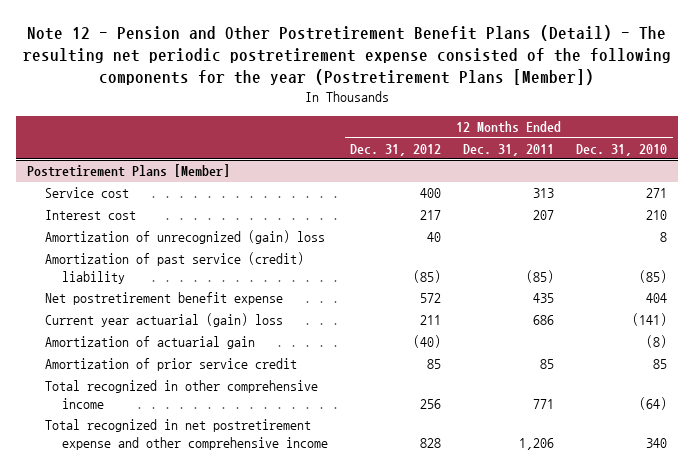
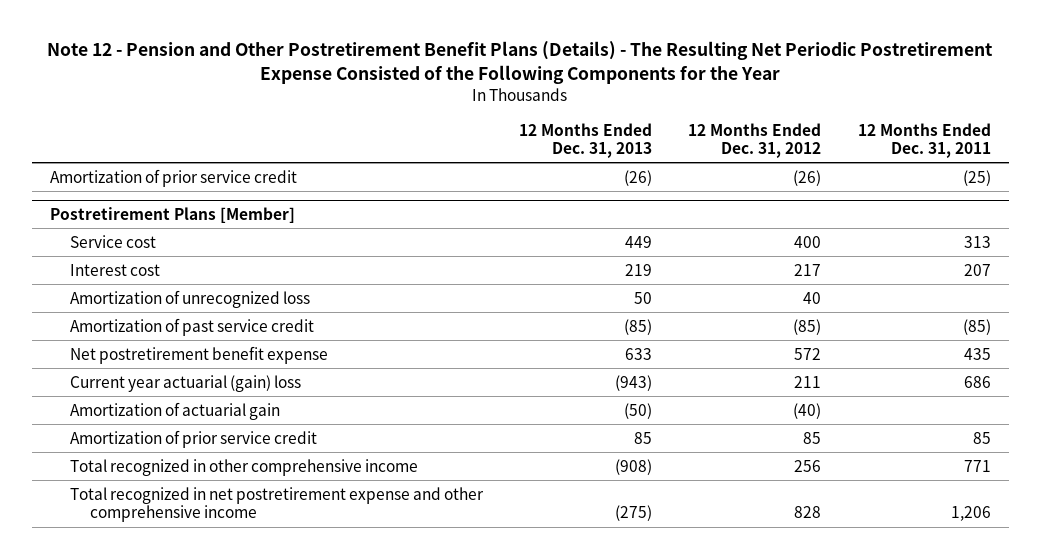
[23,25,672,86] Note 12 - Pension and Other Postretirement Benefit Plans (Detail) - The resulting net periodic postretirement expense consisted of the following components for the year (Postretirement Plans [Member]) -> [47,41,994,84] Note 12 - Pension and Other Postretirement Benefit Plans (Details) - The Resulting Net Periodic Postretirement Expense Consisted of the Following Components for the Year
[576,143,668,156] Dec. 31, 2010 -> none
none -> [519,122,653,158] 12 Months Ended Dec. 31, 2013
none -> [50,168,298,187] Amortization of prior service credit
[44,230,325,245] Amortization of unrecognized (gain) loss -> [70,289,311,308] Amortization of unrecognized loss
[44,252,304,284] Amortization of past service (credit) liability -> [70,317,315,336] Amortization of past service credit

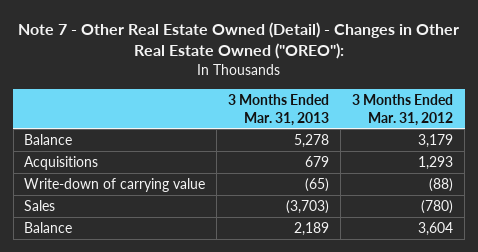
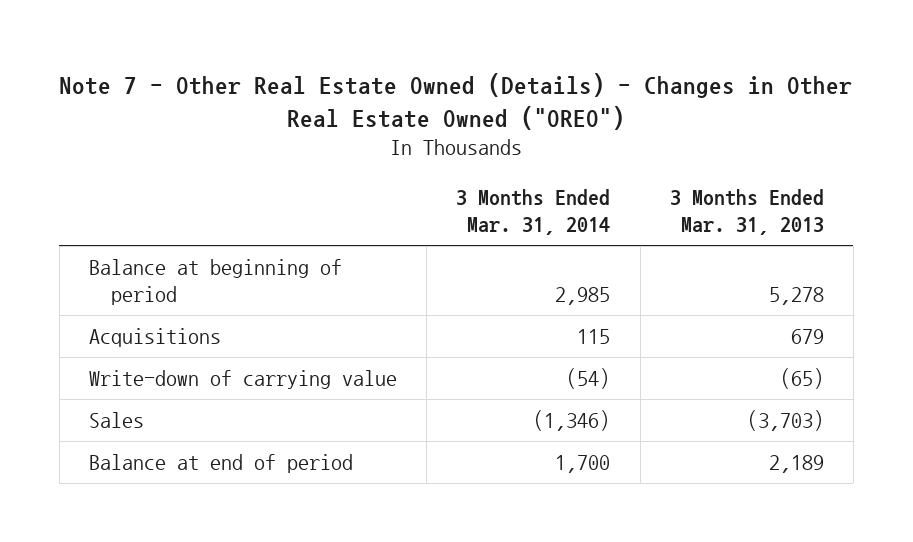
[17,21,459,60] Note 7 - Other Real Estate Owned (Detail) - Changes in Other Real Estate Owned ("OREO"): -> [59,72,853,130] Note 7 - Other Real Estate Owned (Details) - Changes in Other Real Estate Owned ("OREO")
[352,94,454,126] 3 Months Ended Mar. 31, 2012 -> none
none -> [456,188,611,235] 3 Months Ended Mar. 31, 2014
[24,133,73,145] Balance -> [89,258,343,306] Balance at beginning of period
[24,221,73,233] Balance -> [89,453,354,473] Balance at end of period

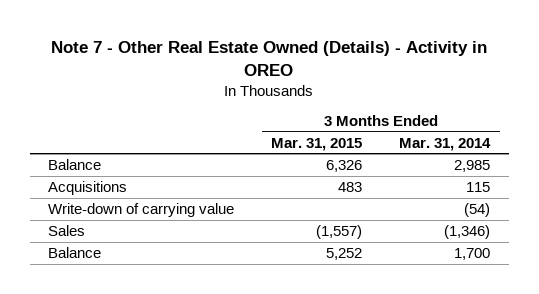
[59,72,853,130] Note 7 - Other Real Estate Owned (Details) - Changes in Other Real Estate Owned ("OREO") -> [51,40,488,76] Note 7 - Other Real Estate Owned (Details) - Activity in OREO
[669,188,824,235] 3 Months Ended Mar. 31, 2013 -> none
none -> [271,137,363,151] Mar. 31, 2015
[89,258,343,306] Balance at beginning of period -> [48,158,102,170] Balance
[89,453,354,473] Balance at end of period -> [48,246,102,258] Balance

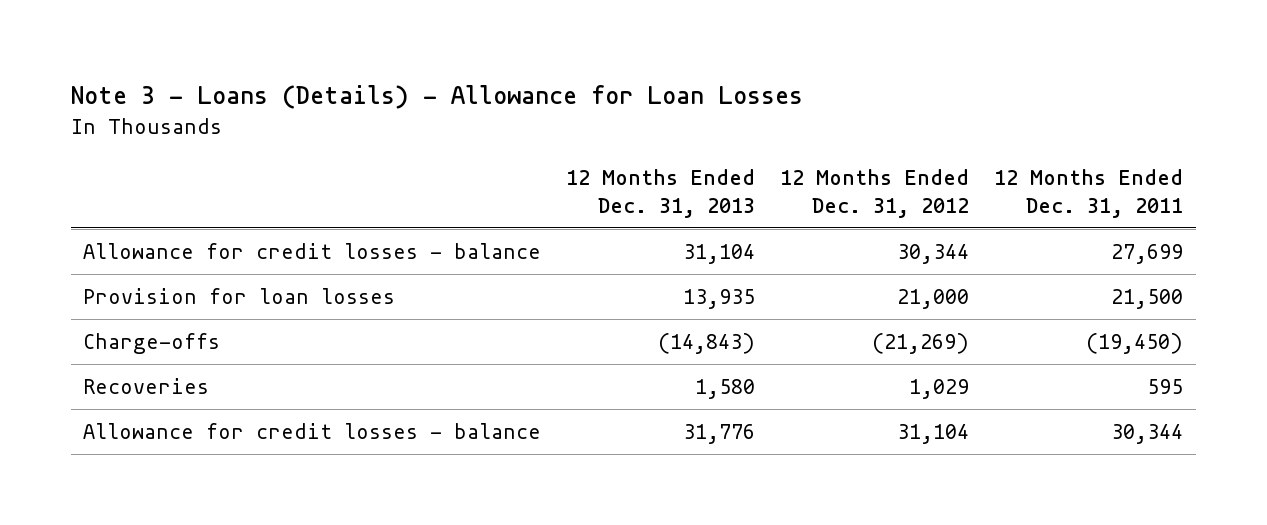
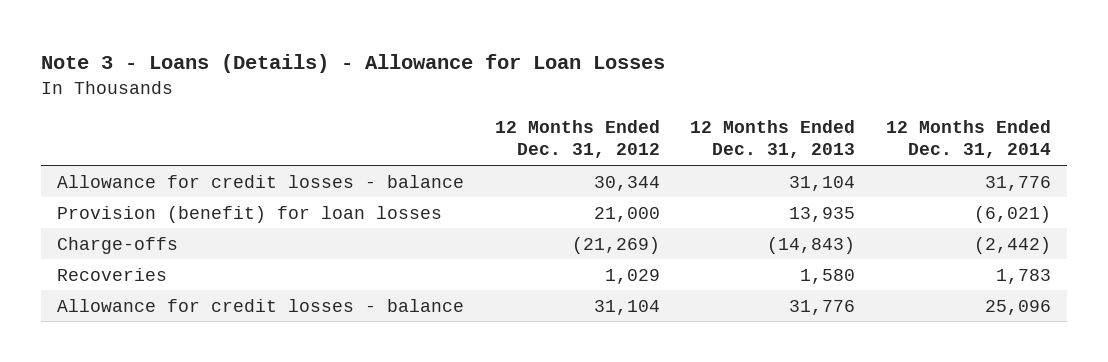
[994,168,1184,218] 12 Months Ended Dec. 31, 2011 -> none
none -> [886,120,1052,159] 12 Months Ended Dec. 31, 2014
[83,287,396,304] Provision for loan losses -> [56,205,442,223] Provision (benefit) for loan losses

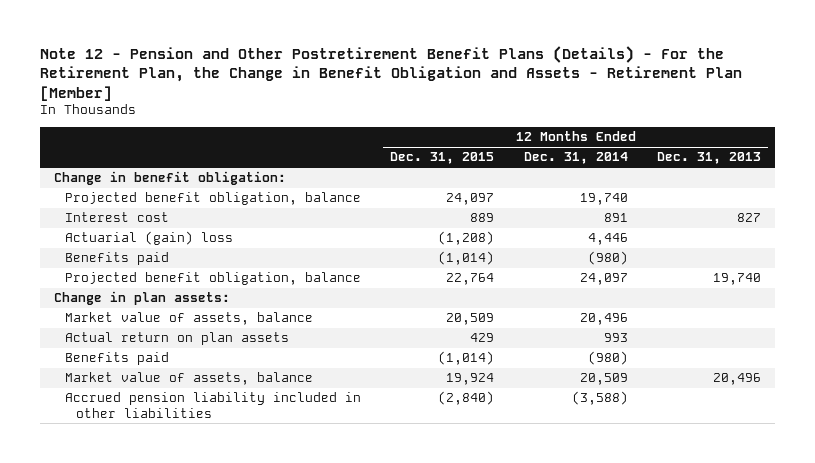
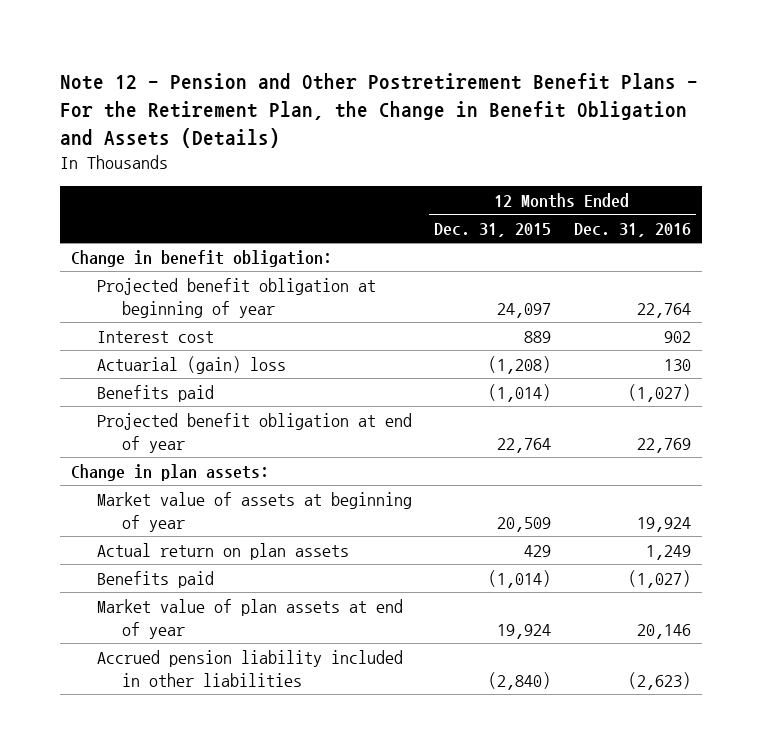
[39,46,742,101] Note 12 - Pension and Other Postretirement Benefit Plans (Details) - For the Retirement Plan, the Change in Benefit Obligation and Assets - Retirement Plan [Member] -> [60,72,699,148] Note 12 - Pension and Other Postretirement Benefit Plans - For the Retirement Plan, the Change in Benefit Obligation and Assets (Details)
[523,152,628,165] Dec. 31, 2014 -> none
[656,152,761,165] Dec. 31, 2013 -> none
none -> [573,223,691,238] Dec. 31, 2016
[65,192,362,206] Projected benefit obligation, balance -> [96,277,376,318] Projected benefit obligation at beginning of year
[65,272,362,286] Projected benefit obligation, balance -> [96,412,412,453] Projected benefit obligation at end of year
[65,312,314,326] Market value of assets, balance -> [96,491,412,532] Market value of assets at beginning of year
[65,372,314,386] Market value of assets, balance -> [96,598,403,639] Market value of plan assets at end of year

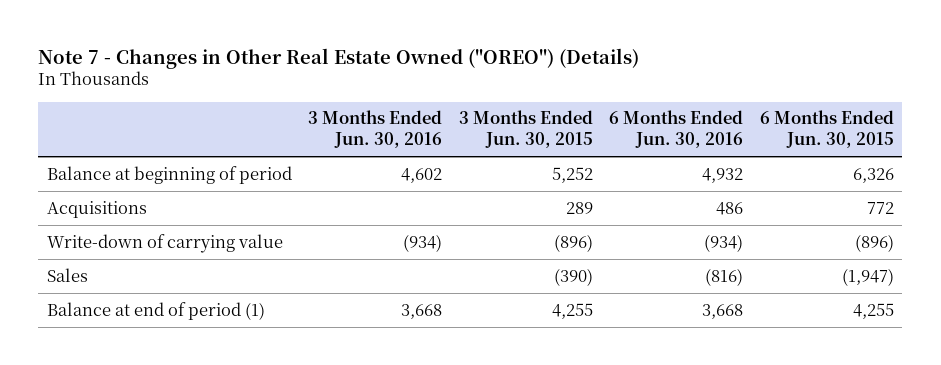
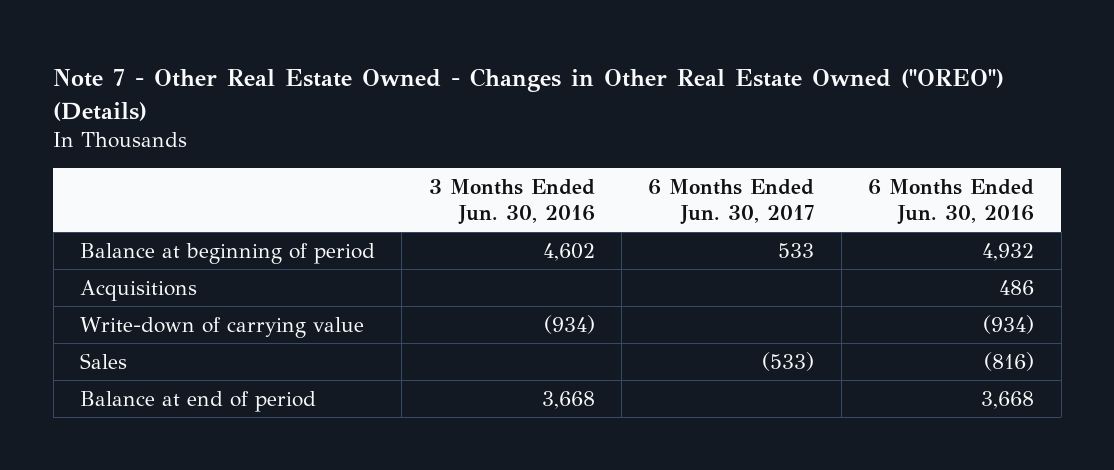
[38,47,640,69] Note 7 - Changes in Other Real Estate Owned ("OREO") (Details) -> [53,67,1005,121] Note 7 - Other Real Estate Owned - Changes in Other Real Estate Owned ("OREO") (Details)
[458,110,593,149] 3 Months Ended Jun. 30, 2015 -> none
[760,110,895,149] 6 Months Ended Jun. 30, 2015 -> none
none -> [648,178,815,226] 6 Months Ended Jun. 30, 2017
[46,301,265,320] Balance at end of period (1) -> [80,390,317,412] Balance at end of period

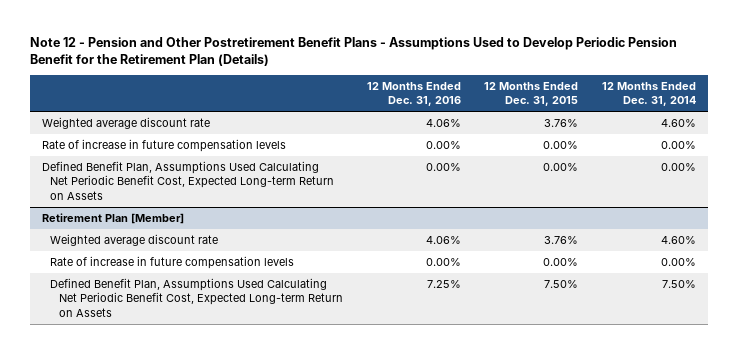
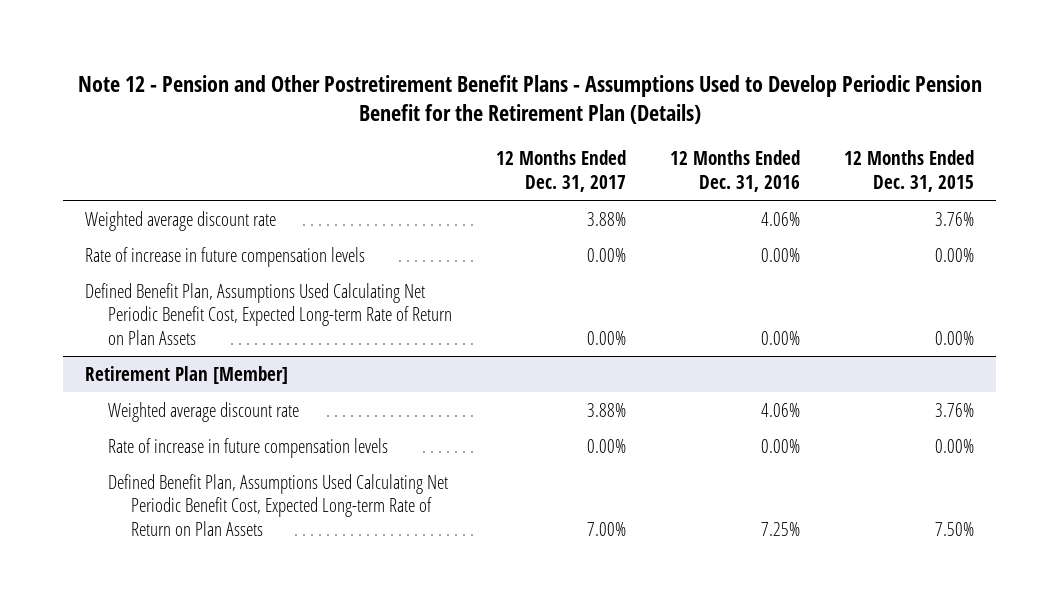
[601,81,696,107] 12 Months Ended Dec. 31, 2014 -> none
none -> [496,150,627,192] 12 Months Ended Dec. 31, 2017
[41,161,335,200] Defined Benefit Plan, Assumptions Used Calculating Net Periodic Benefit Cost, Expected Long-term Return on Assets -> [84,282,453,345] Defined Benefit Plan, Assumptions Used Calculating Net Periodic Benefit Cost, Expected Long-term Rate of Return on Plan Assets
[50,278,344,317] Defined Benefit Plan, Assumptions Used Calculating Net Periodic Benefit Cost, Expected Long-term Return on Assets -> [108,473,449,536] Defined Benefit Plan, Assumptions Used Calculating Net Periodic Benefit Cost, Expected Long-term Rate of Return on Plan Assets

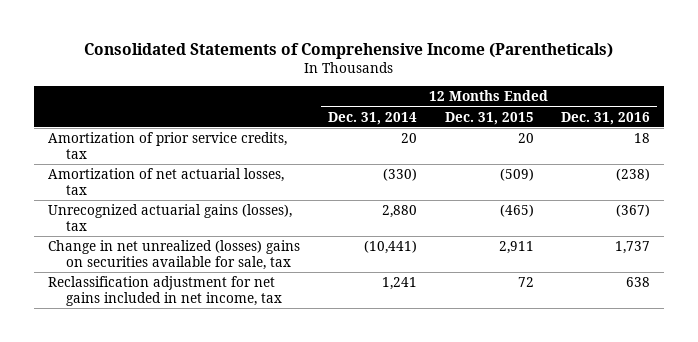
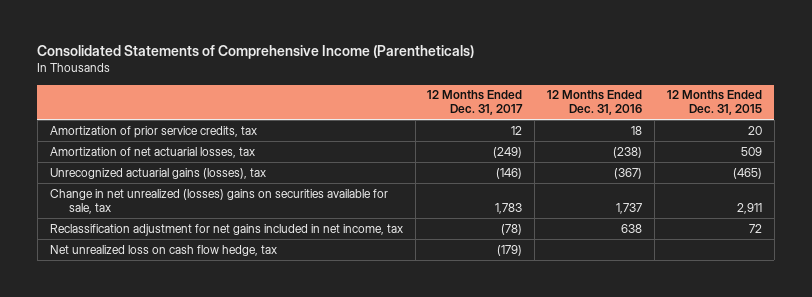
[327,111,417,125] Dec. 31, 2014 -> none
none -> [427,90,524,116] 12 Months Ended Dec. 31, 2017
[499,167,534,181] (509) -> [741,146,763,156] 509
none -> [49,244,277,256] Net unrealized loss on cash flow hedge, tax

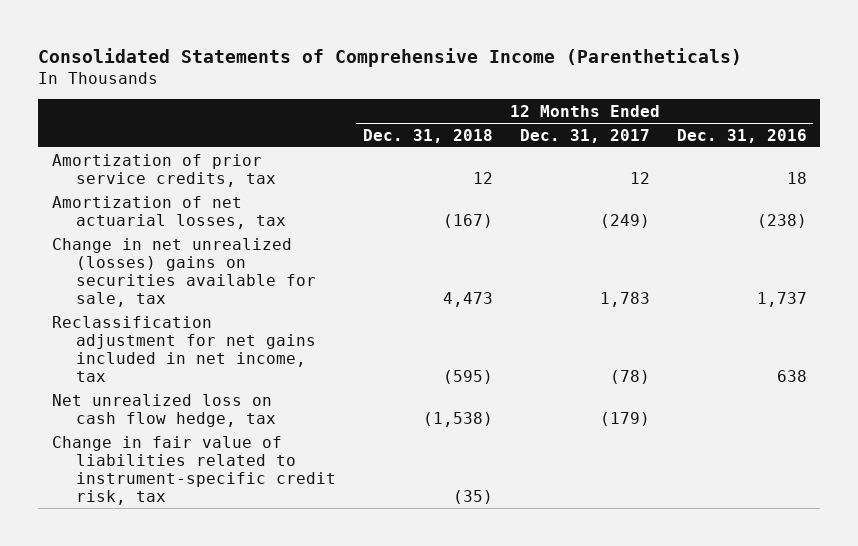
[667,90,763,116] 12 Months Ended Dec. 31, 2015 -> none
none -> [362,128,493,143] Dec. 31, 2018
[49,167,266,179] Unrecognized actuarial gains (losses), tax -> none
none -> [51,435,336,505] Change in fair value of liabilities related to instrument-specific credit risk, tax

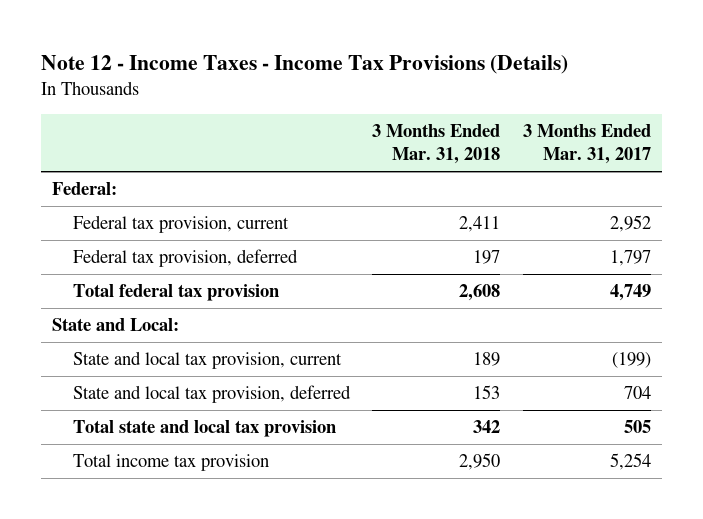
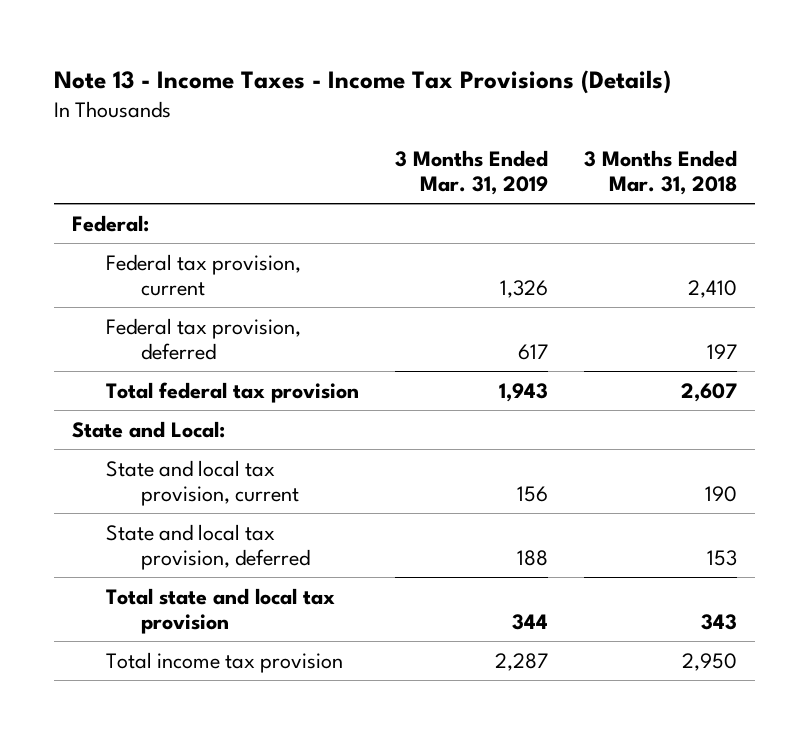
[40,55,568,75] Note 12 - Income Taxes - Income Tax Provisions (Details) -> [53,69,671,94] Note 13 - Income Taxes - Income Tax Provisions (Details)
[523,124,652,165] 3 Months Ended Mar. 31, 2017 -> none
none -> [395,149,549,195] 3 Months Ended Mar. 31, 2019
[459,216,501,233] 2,411 -> [688,279,738,298] 2,410
[459,284,501,302] 2,608 -> [681,382,738,402] 2,607
[473,352,501,367] 189 -> [705,485,738,502] 190
[473,420,501,434] 342 -> [701,613,738,630] 343

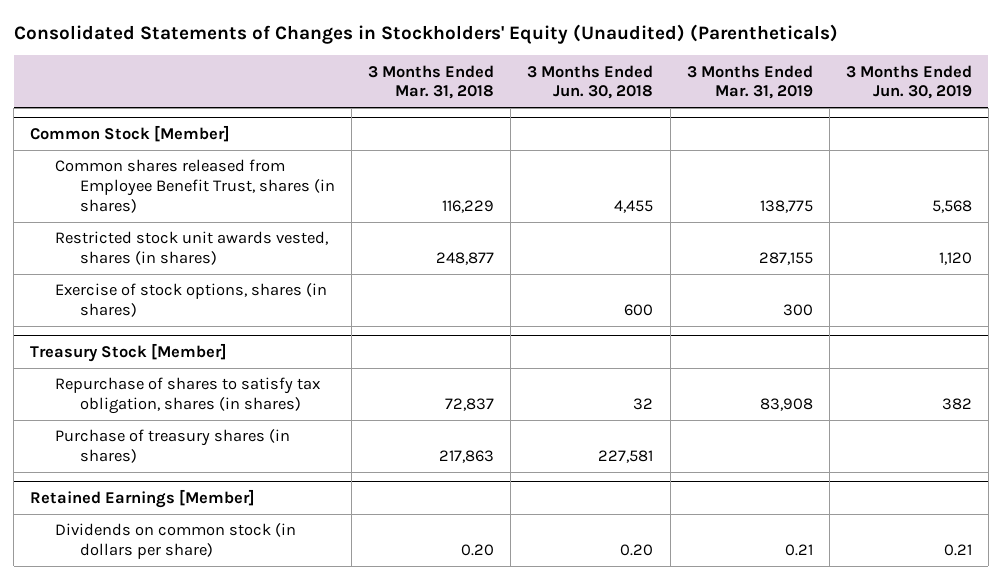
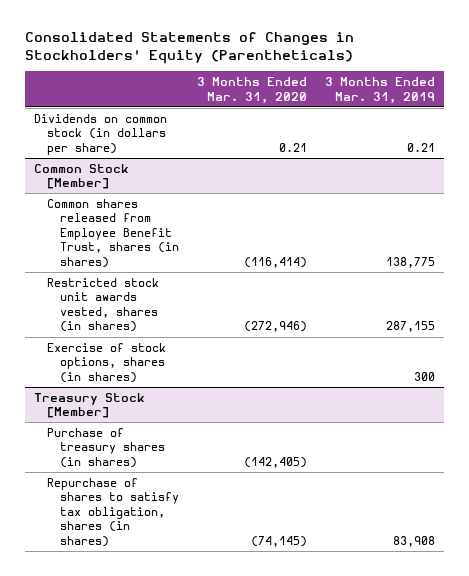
[13,24,838,45] Consolidated Statements of Changes in Stockholders' Equity (Unaudited) (Parentheticals) -> [24,32,354,65] Consolidated Statements of Changes in Stockholders' Equity (Parentheticals)
[368,64,495,100] 3 Months Ended Mar. 31, 2018 -> none
[527,64,654,100] 3 Months Ended Jun. 30, 2018 -> none
[845,64,972,100] 3 Months Ended Jun. 30, 2019 -> none
none -> [196,77,307,104] 3 Months Ended Mar. 31, 2020
none -> [33,113,167,155] Dividends on common stock (in dollars per share)
[30,489,256,509] Retained Earnings [Member] -> none
[55,523,297,560] Dividends on common stock (in dollars per share) -> none
[55,377,321,415] Repurchase of shares to satisfy tax obligation, shares (in shares) -> [46,477,179,547] Repurchase of shares to satisfy tax obligation, shares (in shares)

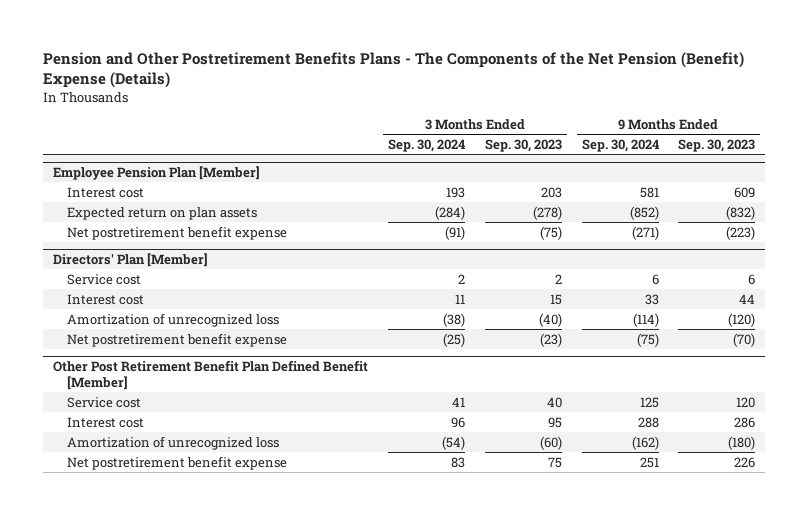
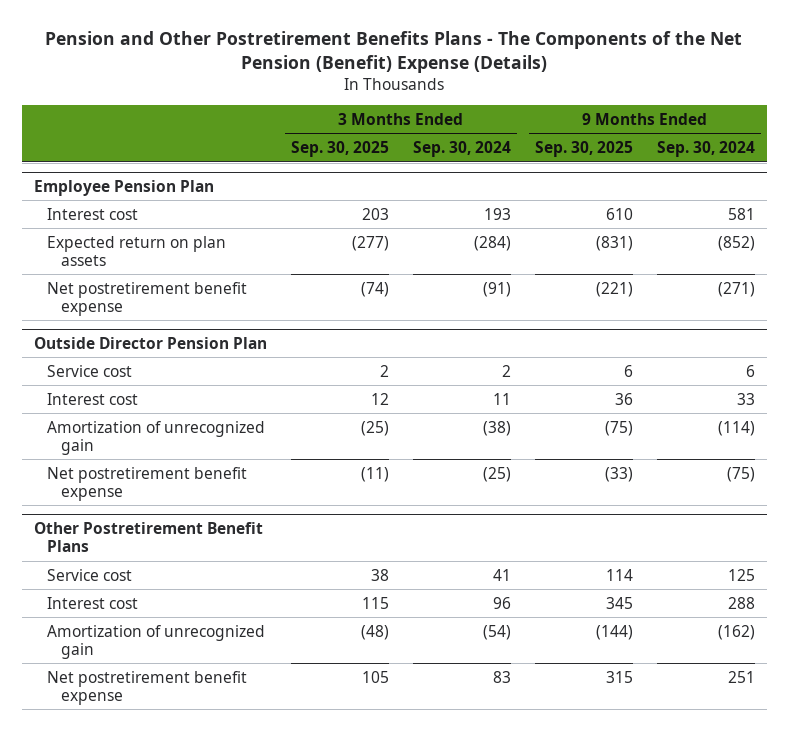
[484,138,562,152] Sep. 30, 2023 -> none
[678,138,756,152] Sep. 30, 2023 -> none
none -> [290,141,389,158] Sep. 30, 2025
none -> [535,141,634,158] Sep. 30, 2025
[53,166,261,181] Employee Pension Plan [Member] -> [33,179,214,196] Employee Pension Plan
[53,253,209,268] Directors' Plan [Member] -> [33,336,267,349] Outside Director Pension Plan
[66,312,279,327] Amortization of unrecognized loss -> [47,420,266,455] Amortization of unrecognized gain
[53,360,369,390] Other Post Retirement Benefit Plan Defined Benefit [Member] -> [33,521,263,552] Other Postretirement Benefit Plans
[66,435,279,450] Amortization of unrecognized loss -> [47,624,266,659] Amortization of unrecognized gain

